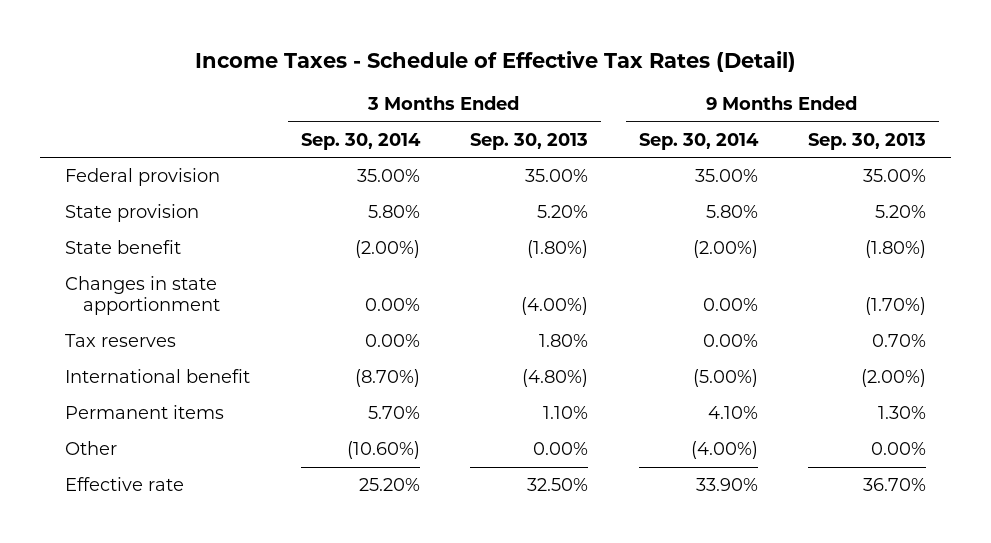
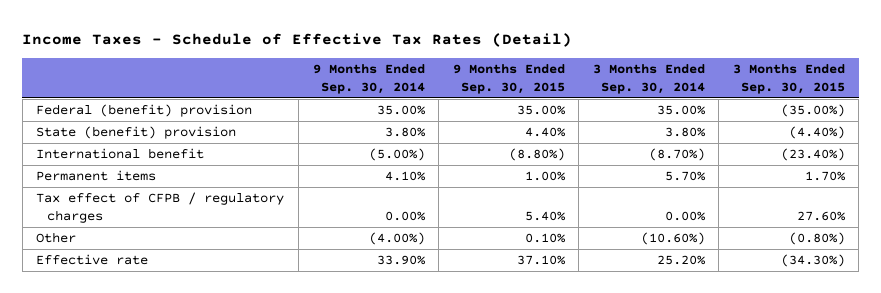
[470,132,589,150] Sep. 30, 2013 -> none
[808,132,927,150] Sep. 30, 2013 -> none
none -> [452,64,565,95] 9 Months Ended Sep. 30, 2015
none -> [732,64,845,95] 3 Months Ended Sep. 30, 2015
[65,240,182,255] State benefit -> none
[65,276,221,316] Changes in state apportionment -> none
[65,334,177,348] Tax reserves -> none
[65,168,221,187] Federal provision -> [36,104,253,118] Federal (benefit) provision
[65,204,200,223] State provision -> [36,126,237,140] State (benefit) provision
[367,205,420,219] 5.80% -> [664,127,706,138] 3.80%
[705,205,758,219] 5.80% -> [384,127,426,138] 3.80%
none -> [36,192,285,223] Tax effect of CFPB / regulatory charges

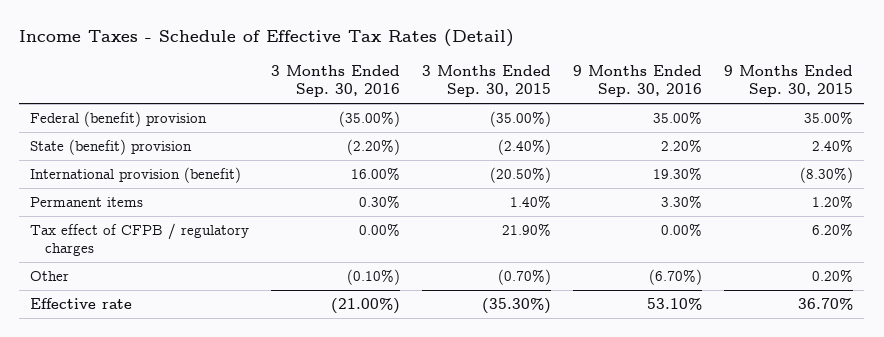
[312,64,425,95] 9 Months Ended Sep. 30, 2014 -> none
[592,64,705,95] 3 Months Ended Sep. 30, 2014 -> none
none -> [271,64,401,98] 3 Months Ended Sep. 30, 2016
none -> [573,64,703,98] 9 Months Ended Sep. 30, 2016
[524,127,566,138] 4.40% -> [812,139,854,153] 2.40%
[788,126,845,140] (4.40%) -> [498,139,552,156] (2.40%)
[36,148,205,160] International benefit -> [30,167,242,184] International provision (benefit)
[508,148,565,162] (8.80%) -> [800,167,854,184] (8.30%)
[780,148,845,162] (23.40%) -> [490,167,552,184] (20.50%)
[524,171,566,182] 1.00% -> [812,195,854,209] 1.20%
[804,171,846,182] 1.70% -> [510,195,552,209] 1.40%
[524,210,566,221] 5.40% -> [812,223,854,237] 6.20%
[796,210,846,221] 27.60% -> [502,223,552,237] 21.90%
[524,233,566,244] 0.10% -> [812,269,854,283] 0.20%
[788,232,845,246] (0.80%) -> [498,269,552,286] (0.70%)
[516,255,566,266] 37.10% -> [798,298,854,311] 36.70%
[780,254,845,268] (34.30%) -> [482,298,552,315] (35.30%)

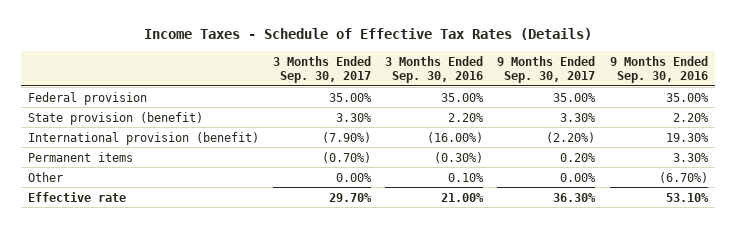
[19,29,515,48] Income Taxes - Schedule of Effective Tax Rates (Detail) -> [143,28,592,41] Income Taxes - Schedule of Effective Tax Rates (Details)
[422,64,552,98] 3 Months Ended Sep. 30, 2015 -> none
[724,64,854,98] 9 Months Ended Sep. 30, 2015 -> none
none -> [273,55,372,83] 3 Months Ended Sep. 30, 2017
none -> [497,55,596,83] 9 Months Ended Sep. 30, 2017
[30,223,250,257] Tax effect of CFPB / regulatory charges -> none
[30,111,208,128] Federal (benefit) provision -> [27,91,147,105] Federal provision
[339,111,401,128] (35.00%) -> [441,92,485,102] 35.00%
[30,139,193,156] State (benefit) provision -> [27,111,203,125] State provision (benefit)
[347,139,401,156] (2.20%) -> [448,112,485,122] 2.20%
[351,167,401,181] 16.00% -> [427,131,484,143] (16.00%)
[359,195,401,209] 0.30% -> [434,151,484,163] (0.30%)
[347,269,401,286] (0.10%) -> [448,172,485,182] 0.10%
[331,298,401,315] (21.00%) -> [441,192,485,202] 21.00%

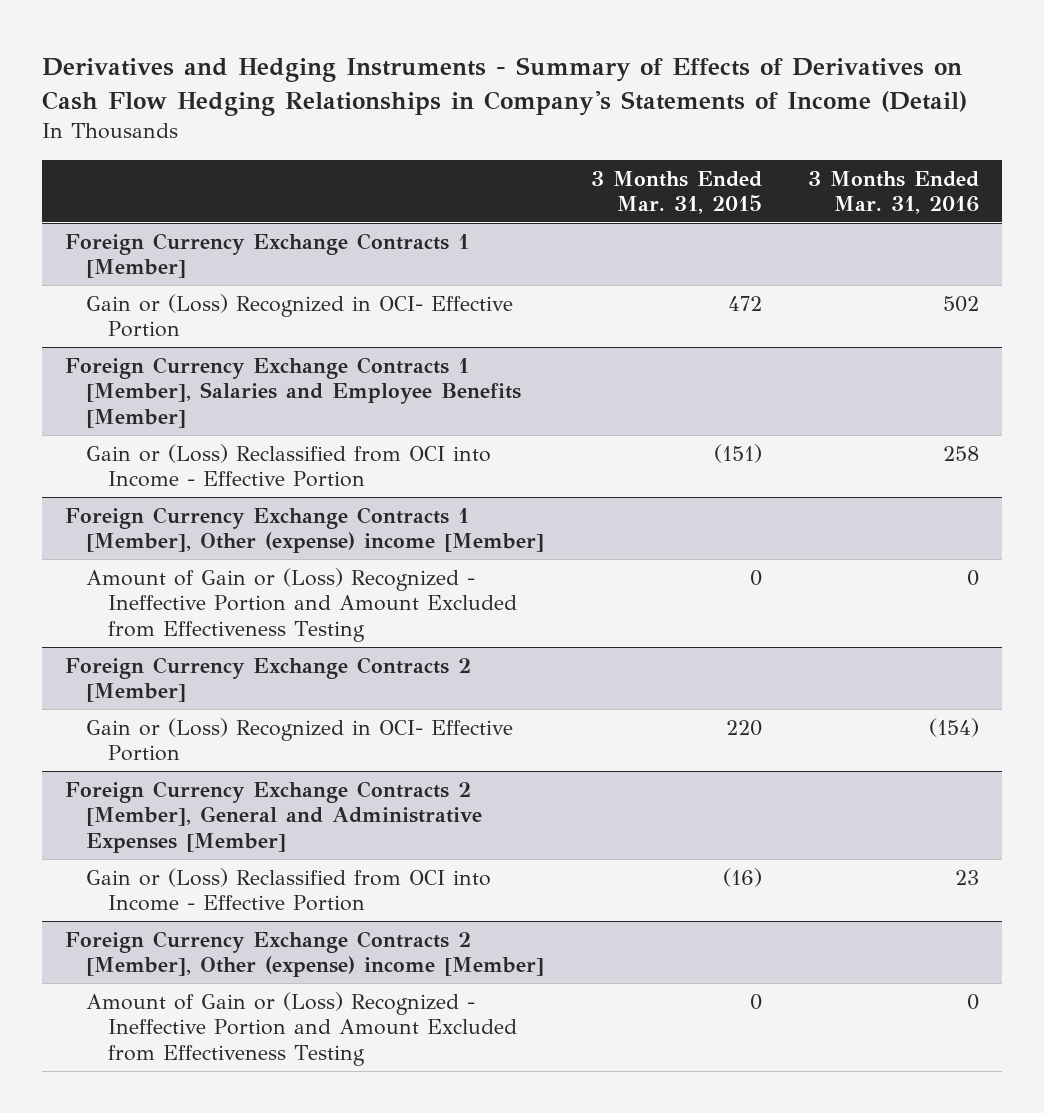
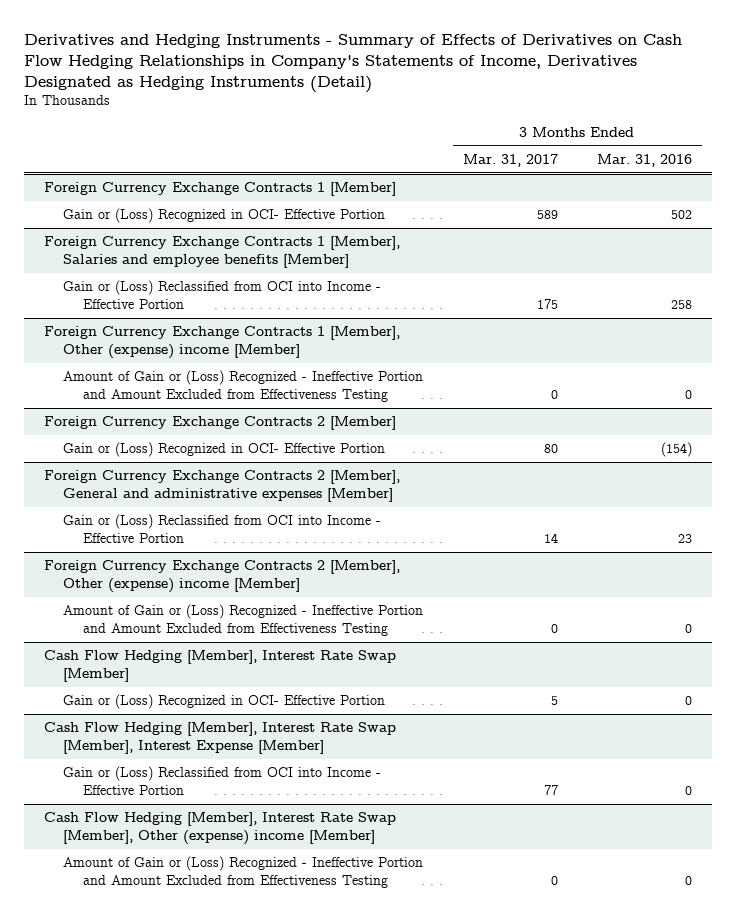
[41,57,967,116] Derivatives and Hedging Instruments - Summary of Effects of Derivatives on Cash Flow Hedging Relationships in Company's Statements of Income (Detail) -> [24,34,683,93] Derivatives and Hedging Instruments - Summary of Effects of Derivatives on Cash Flow Hedging Relationships in Company's Statements of Income, Derivatives Designated as Hedging Instruments (Detail)
[590,170,762,214] 3 Months Ended Mar. 31, 2015 -> none
none -> [462,153,558,167] Mar. 31, 2017
[64,356,522,428] Foreign Currency Exchange Contracts 1 [Member], Salaries and Employee Benefits [Member] -> [43,236,400,268] Foreign Currency Exchange Contracts 1 [Member], Salaries and employee benefits [Member]
[64,780,483,853] Foreign Currency Exchange Contracts 2 [Member], General and Administrative Expenses [Member] -> [43,470,400,502] Foreign Currency Exchange Contracts 2 [Member], General and administrative expenses [Member]
none -> [43,650,396,682] Cash Flow Hedging [Member], Interest Rate Swap [Member]
none -> [63,694,386,710] Gain or (Loss) Recognized in OCI- Effective Portion
none -> [43,722,396,754] Cash Flow Hedging [Member], Interest Rate Swap [Member], Interest Expense [Member]
none -> [63,766,382,795] Gain or (Loss) Reclassified from OCI into Income - Effective Portion
none -> [43,812,396,845] Cash Flow Hedging [Member], Interest Rate Swap [Member], Other (expense) income [Member]
none -> [63,856,424,888] Amount of Gain or (Loss) Recognized - Ineffective Portion and Amount Excluded from Effectiveness Testing

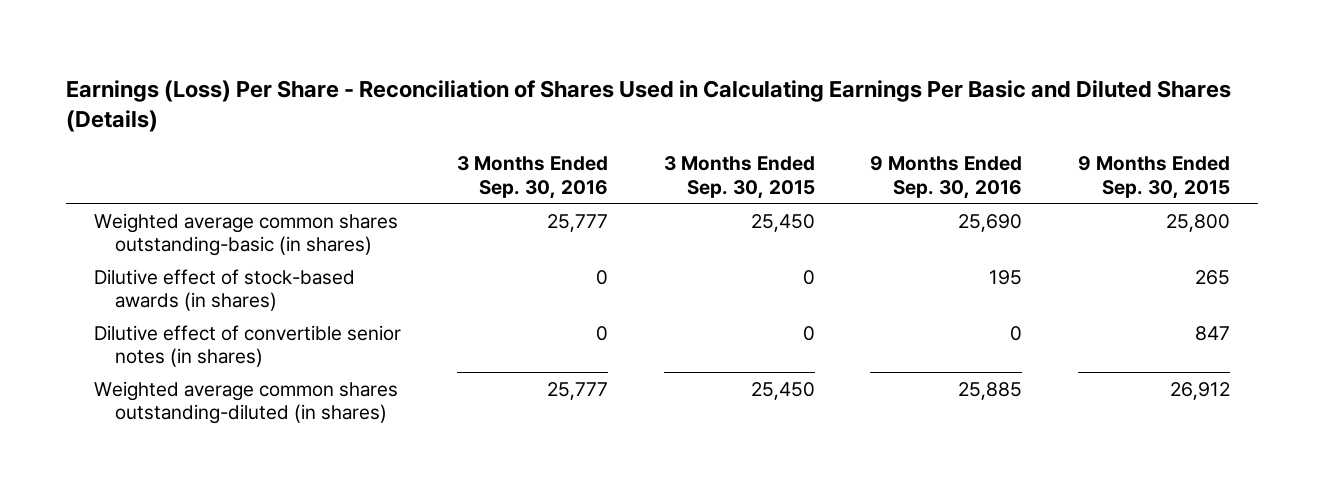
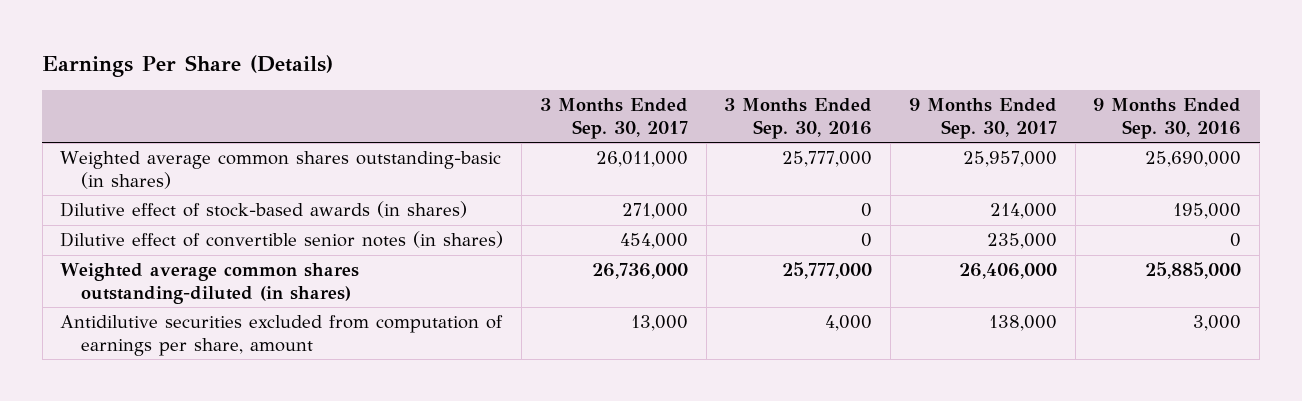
[66,79,1232,133] Earnings (Loss) Per Share - Reconciliation of Shares Used in Calculating Earnings Per Basic and Diluted Shares (Details) -> [42,55,334,78] Earnings Per Share (Details)
[663,156,815,199] 3 Months Ended Sep. 30, 2015 -> none
[1078,156,1231,199] 9 Months Ended Sep. 30, 2015 -> none
none -> [539,98,688,139] 3 Months Ended Sep. 30, 2017
none -> [908,98,1057,139] 9 Months Ended Sep. 30, 2017
[546,213,608,232] 25,777 -> [782,151,873,168] 25,777,000
[958,213,1023,232] 25,690 -> [1145,151,1242,168] 25,690,000
[989,269,1023,285] 195 -> [1173,203,1242,220] 195,000
[546,381,608,400] 25,777 -> [782,262,873,280] 25,777,000
[958,381,1023,400] 25,885 -> [1145,262,1242,280] 25,885,000
none -> [60,315,504,356] Antidilutive securities excluded from computation of earnings per share, amount

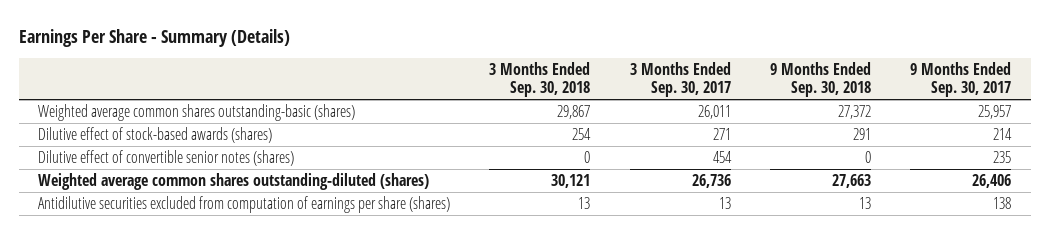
[42,55,334,78] Earnings Per Share (Details) -> [18,28,290,47] Earnings Per Share - Summary (Details)
[724,98,873,139] 3 Months Ended Sep. 30, 2016 -> none
[1093,98,1242,139] 9 Months Ended Sep. 30, 2016 -> none
none -> [489,61,591,98] 3 Months Ended Sep. 30, 2018
none -> [769,61,871,98] 9 Months Ended Sep. 30, 2018
[60,151,502,189] Weighted average common shares outstanding-basic (in shares) -> [38,103,356,121] Weighted average common shares outstanding-basic (shares)
[595,151,688,168] 26,011,000 -> [697,104,731,119] 26,011
[962,151,1057,168] 25,957,000 -> [978,104,1012,119] 25,957
[60,201,468,219] Dilutive effect of stock-based awards (in shares) -> [38,126,273,143] Dilutive effect of stock-based awards (shares)
[621,203,688,220] 271,000 -> [712,127,731,140] 271
[989,203,1057,220] 214,000 -> [993,127,1013,140] 214
[60,231,504,249] Dilutive effect of convertible senior notes (in shares) -> [38,149,295,166] Dilutive effect of convertible senior notes (shares)
[619,233,688,250] 454,000 -> [712,150,732,163] 454
[986,233,1057,250] 235,000 -> [993,150,1012,163] 235
[60,263,360,304] Weighted average common shares outstanding-diluted (in shares) -> [38,172,430,190] Weighted average common shares outstanding-diluted (shares)
[591,263,688,280] 26,736,000 -> [691,173,731,188] 26,736
[958,263,1057,280] 26,406,000 -> [972,173,1012,188] 26,406
[60,315,504,356] Antidilutive securities excluded from computation of earnings per share, amount -> [38,195,451,213] Antidilutive securities excluded from computation of earnings per share (shares)
[630,315,688,332] 13,000 -> [718,196,731,209] 13
[988,315,1057,332] 138,000 -> [993,196,1012,209] 138

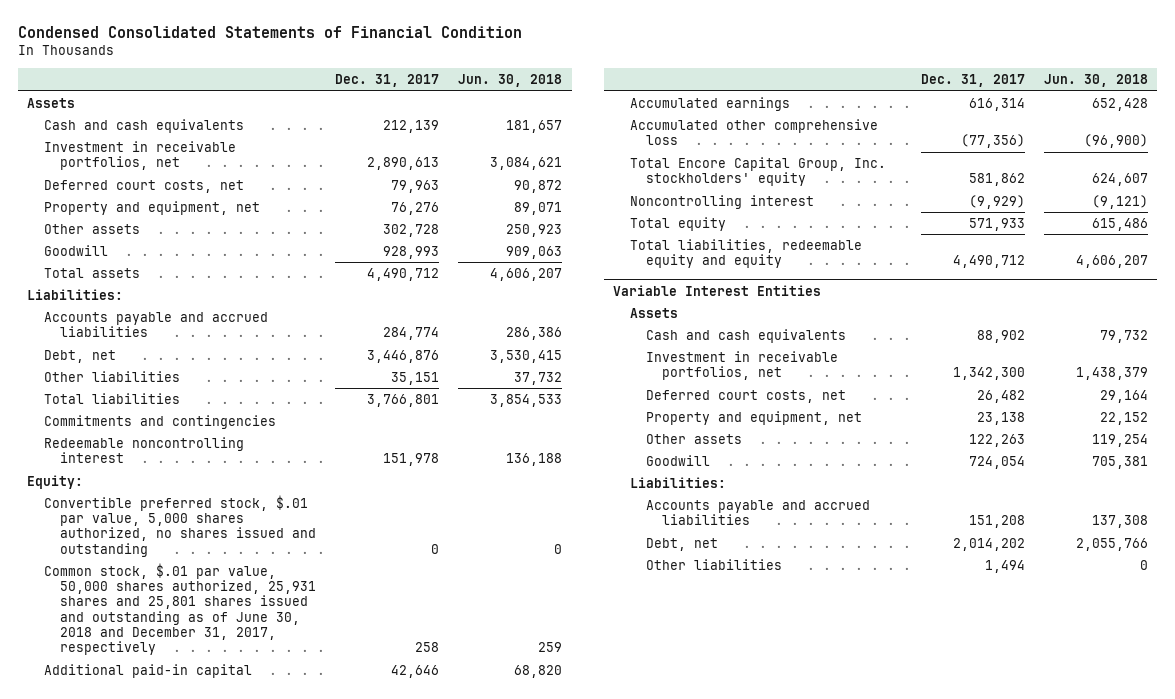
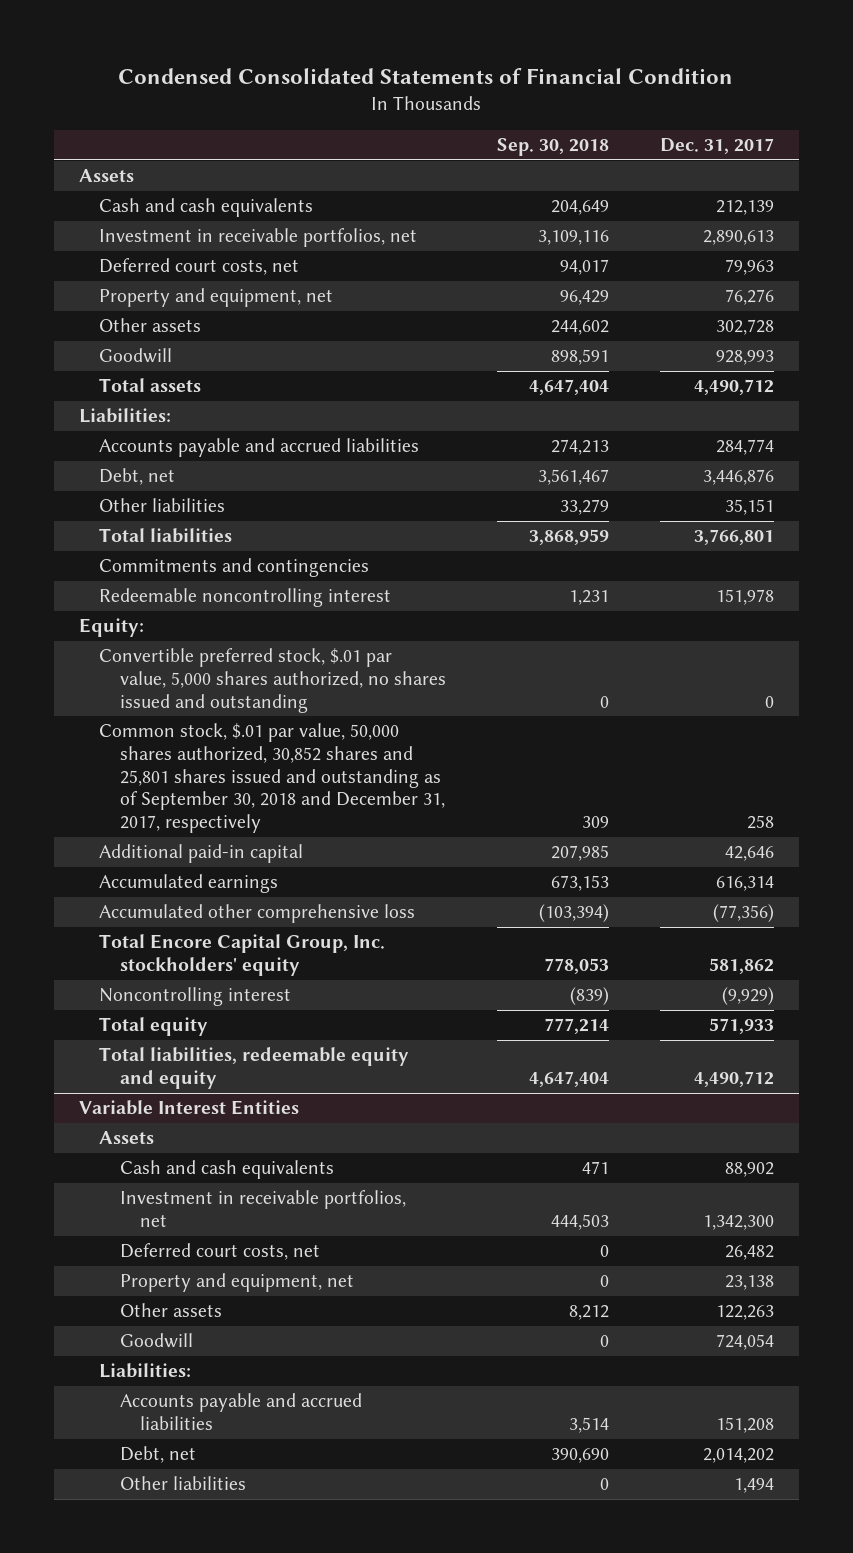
[458,74,563,88] Jun. 30, 2018 -> none
none -> [496,138,609,157] Sep. 30, 2018
[43,562,316,656] Common stock, $.01 par value, 50,000 shares authorized, 25,931 shares and 25,801 shares issued and outstanding as of June 30, 2018 and December 31, 2017, respectively -> [99,723,445,834] Common stock, $.01 par value, 50,000 shares authorized, 30,852 shares and 25,801 shares issued and outstanding as of September 30, 2018 and December 31, 2017, respectively

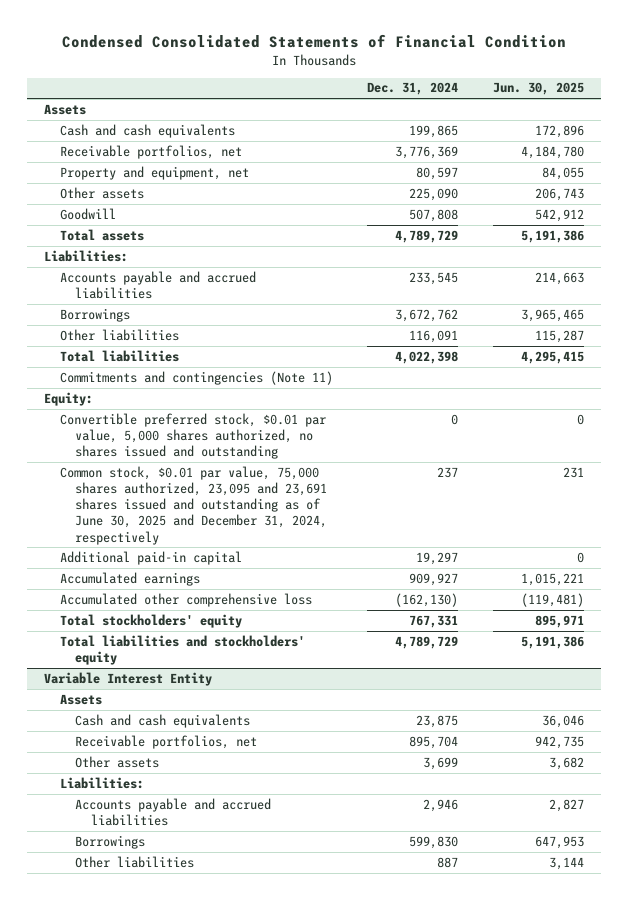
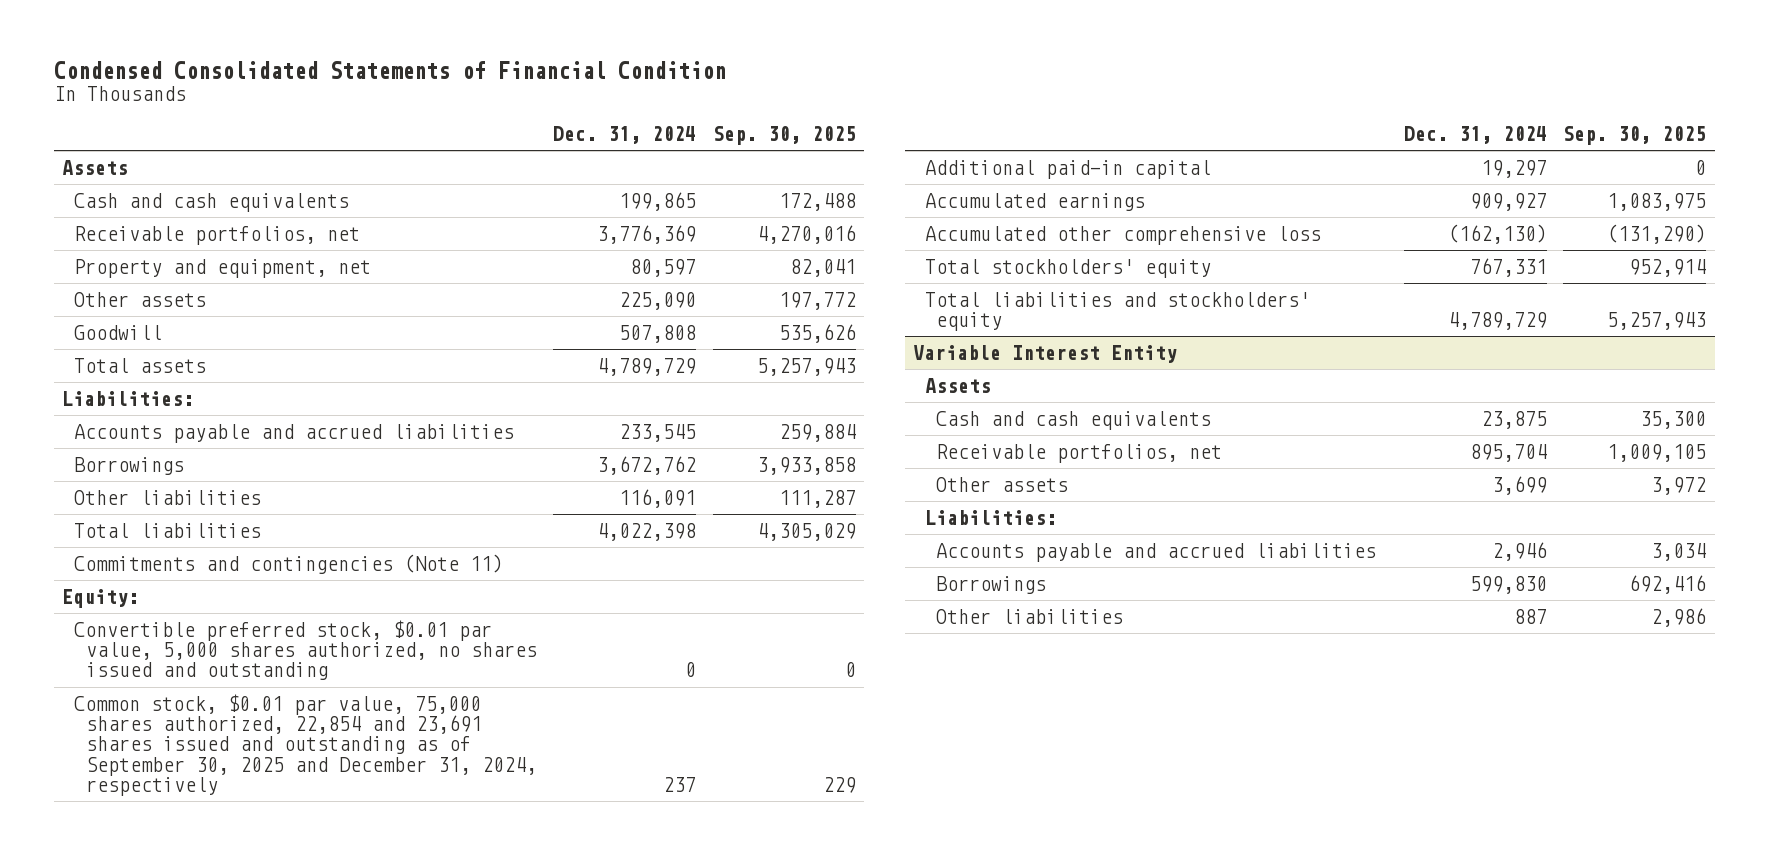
[492,82,584,96] Jun. 30, 2025 -> none
none -> [712,126,856,146] Sep. 30, 2025
[59,465,328,545] Common stock, $0.01 par value, 75,000 shares authorized, 23,095 and 23,691 shares issued and outstanding as of June 30, 2025 and December 31, 2024, respectively -> [73,693,537,796] Common stock, $0.01 par value, 75,000 shares authorized, 22,854 and 23,691 shares issued and outstanding as of September 30, 2025 and December 31, 2024, respectively

